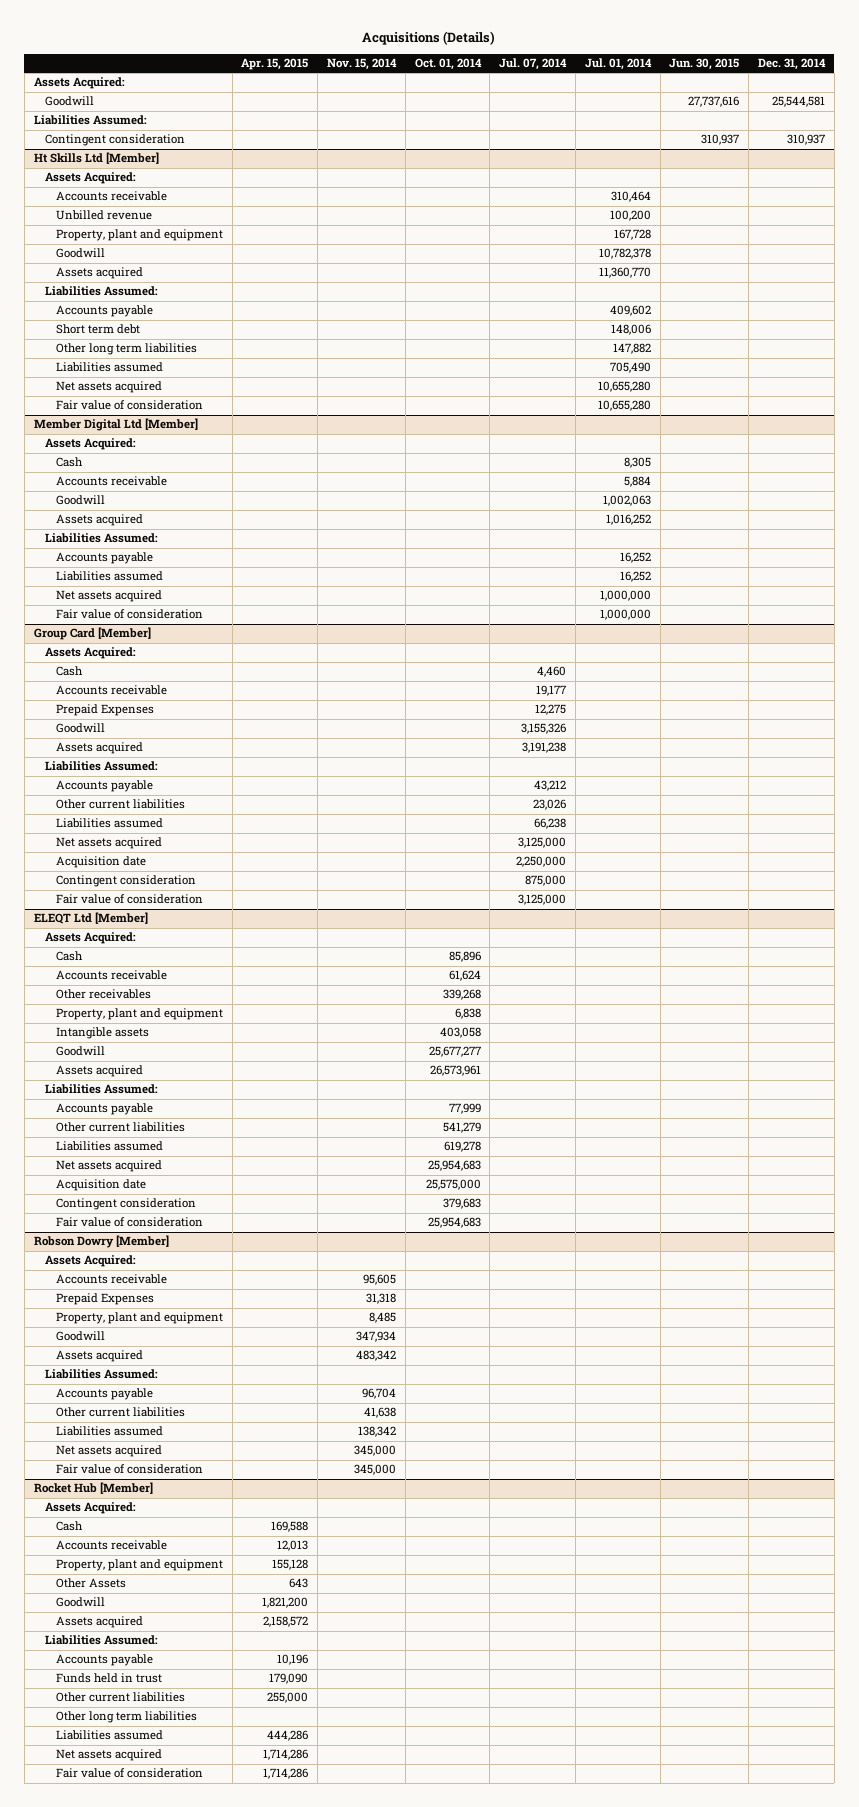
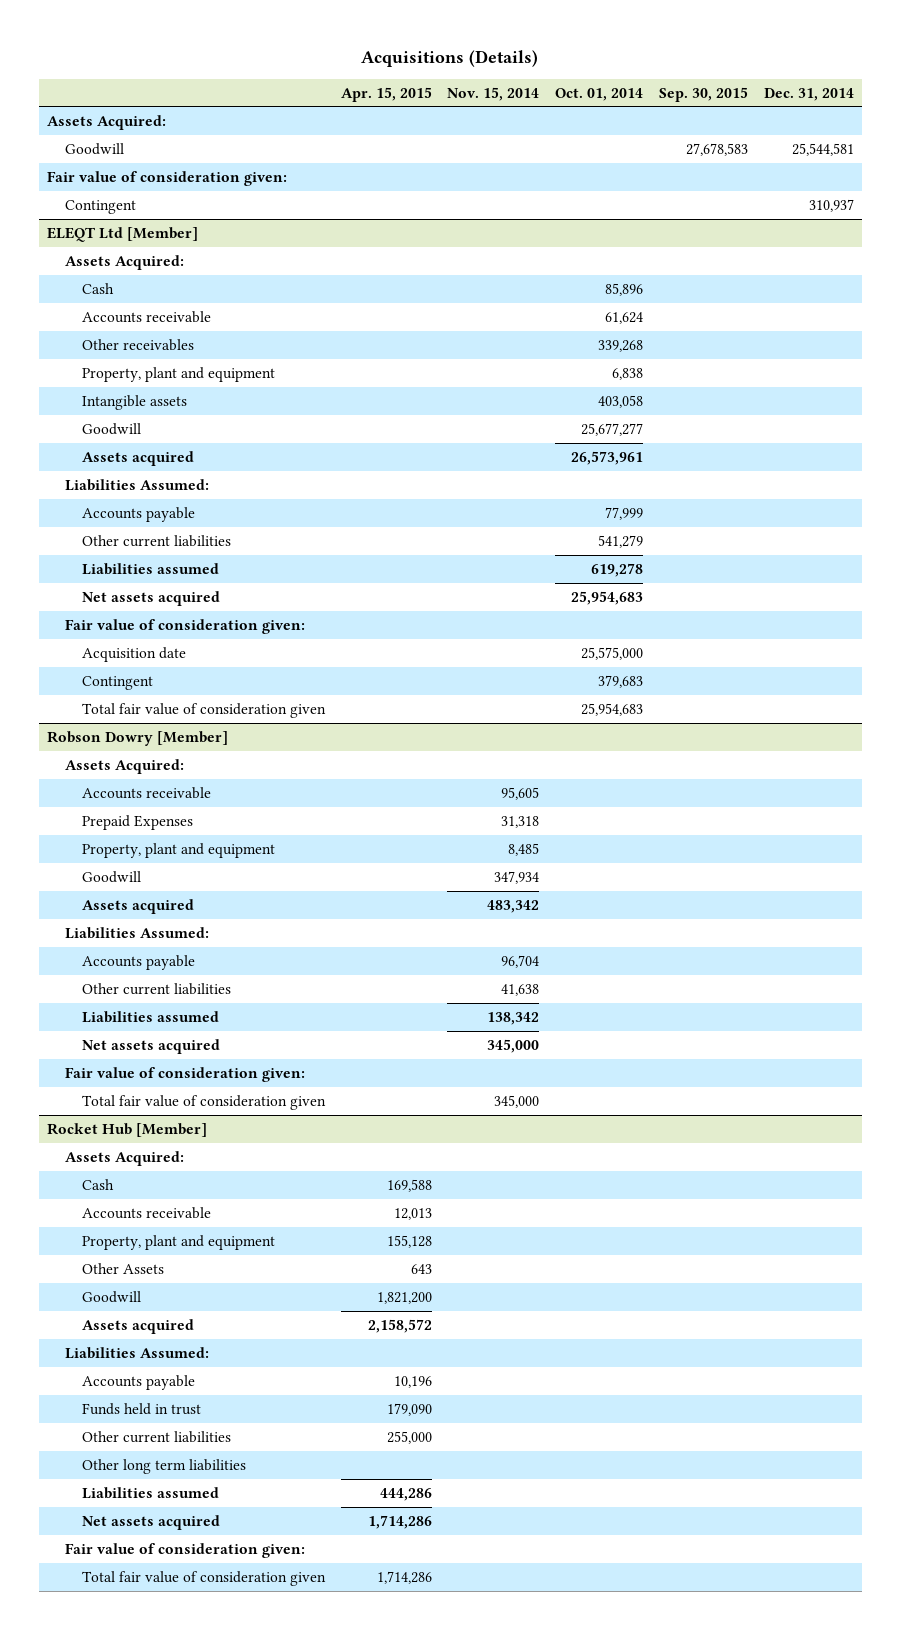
[499,57,568,70] Jul. 07, 2014 -> none
[584,57,652,70] Jul. 01, 2014 -> none
[669,57,740,70] Jun. 30, 2015 -> none
none -> [658,86,748,102] Sep. 30, 2015
[33,115,147,126] Liabilities Assumed: -> none
[33,152,159,165] Ht Skills Ltd [Member] -> none
[44,172,136,185] Assets Acquired: -> none
[55,191,167,202] Accounts receivable -> none
[55,210,152,221] Unbilled revenue -> none
[55,229,223,242] Property, plant and equipment -> none
[55,248,105,259] Goodwill -> none
[55,267,143,280] Assets acquired -> none
[44,286,158,297] Liabilities Assumed: -> none
[55,305,153,318] Accounts payable -> none
[55,324,140,335] Short term debt -> none
[55,343,197,356] Other long term liabilities -> none
[55,362,163,373] Liabilities assumed -> none
[55,381,162,394] Net assets acquired -> none
[55,400,203,411] Fair value of consideration -> none
[33,418,198,432] Member Digital Ltd [Member] -> none
[44,438,136,451] Assets Acquired: -> none
[55,457,83,468] Cash -> none
[55,476,167,487] Accounts receivable -> none
[55,495,105,506] Goodwill -> none
[55,514,143,527] Assets acquired -> none
[44,533,158,544] Liabilities Assumed: -> none
[55,552,153,565] Accounts payable -> none
[55,571,163,582] Liabilities assumed -> none
[55,590,162,603] Net assets acquired -> none
[55,609,203,620] Fair value of consideration -> none
[33,627,151,641] Group Card [Member] -> none
[44,647,136,660] Assets Acquired: -> none
[55,666,83,677] Cash -> none
[55,685,167,696] Accounts receivable -> none
[55,704,154,717] Prepaid Expenses -> none
[55,723,105,734] Goodwill -> none
[55,742,143,755] Assets acquired -> none
[44,761,158,772] Liabilities Assumed: -> none
[55,780,153,793] Accounts payable -> none
[55,799,185,810] Other current liabilities -> none
[55,818,163,829] Liabilities assumed -> none
[55,837,162,850] Net assets acquired -> none
[55,856,146,869] Acquisition date -> none
[55,875,196,888] Contingent consideration -> none
[55,894,203,905] Fair value of consideration -> none
none -> [47,170,288,186] Fair value of consideration given:
[44,134,185,147] Contingent consideration -> [64,199,136,214] Contingent
none -> [64,618,305,634] Fair value of consideration given:
[55,1198,196,1211] Contingent consideration -> [81,675,153,690] Contingent
[55,1217,203,1228] Fair value of consideration -> [81,702,326,718] Total fair value of consideration given
none -> [64,1066,305,1082] Fair value of consideration given:
[55,1464,203,1475] Fair value of consideration -> [81,1094,326,1110] Total fair value of consideration given
none -> [64,1542,305,1558] Fair value of consideration given:
[55,1768,203,1779] Fair value of consideration -> [81,1570,326,1586] Total fair value of consideration given

